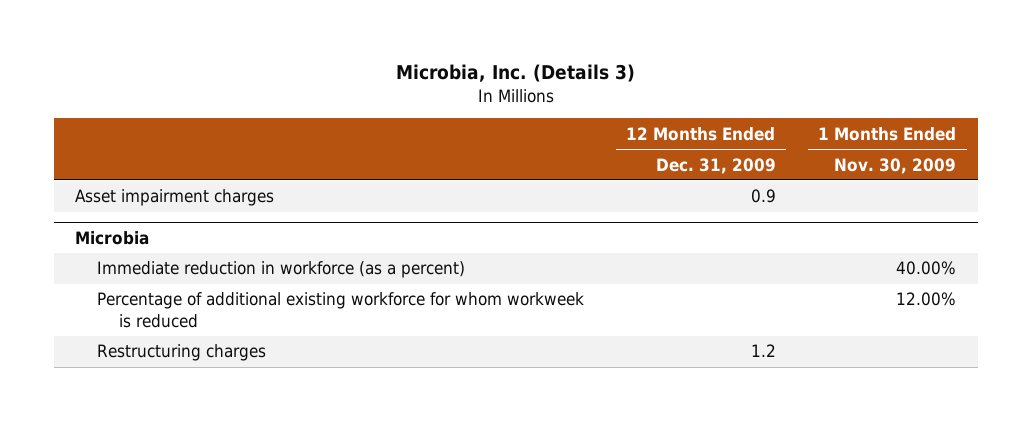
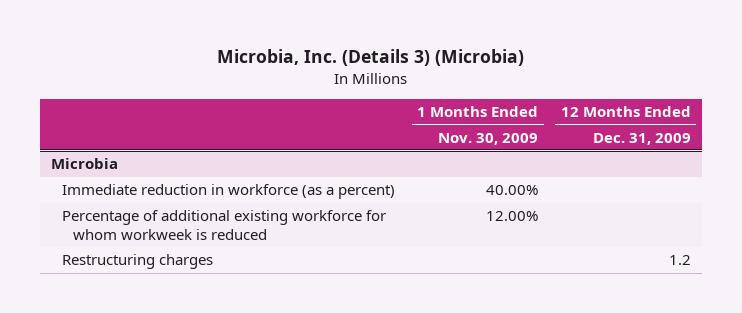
[395,64,635,83] Microbia, Inc. (Details 3) -> [217,49,525,67] Microbia, Inc. (Details 3) (Microbia)
[74,189,274,207] Asset impairment charges -> none

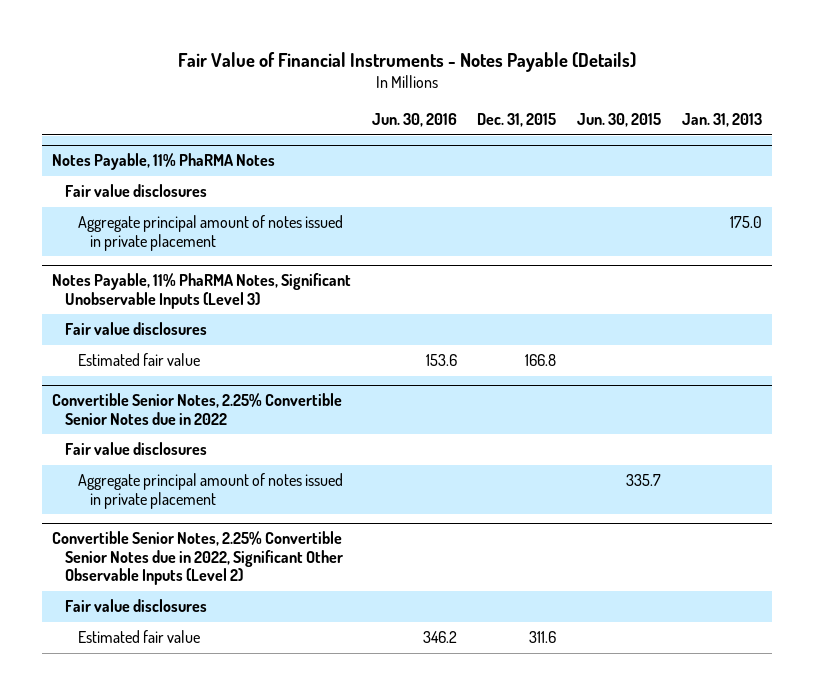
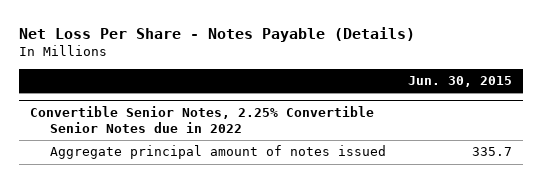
[177,51,636,72] Fair Value of Financial Instruments - Notes Payable (Details) -> [19,26,416,42] Net Loss Per Share - Notes Payable (Details)
[371,113,457,128] Jun. 30, 2016 -> none
[477,113,557,128] Dec. 31, 2015 -> none
[681,113,762,128] Jan. 31, 2013 -> none
[52,153,276,171] Notes Payable, 11% PhaRMA Notes -> none
[64,184,207,198] Fair value disclosures -> none
[77,215,343,251] Aggregate principal amount of notes issued in private placement -> none
[52,273,352,309] Notes Payable, 11% PhaRMA Notes, Significant Unobservable Inputs (Level 3) -> none
[64,322,207,336] Fair value disclosures -> none
[77,353,200,367] Estimated fair value -> none
[64,442,207,456] Fair value disclosures -> none
[52,531,343,586] Convertible Senior Notes, 2.25% Convertible Senior Notes due in 2022, Significant Other Observable Inputs (Level 2) -> none
[64,599,207,613] Fair value disclosures -> none
[77,630,200,644] Estimated fair value -> none
[77,473,343,509] Aggregate principal amount of notes issued in private placement -> [50,145,387,160] Aggregate principal amount of notes issued

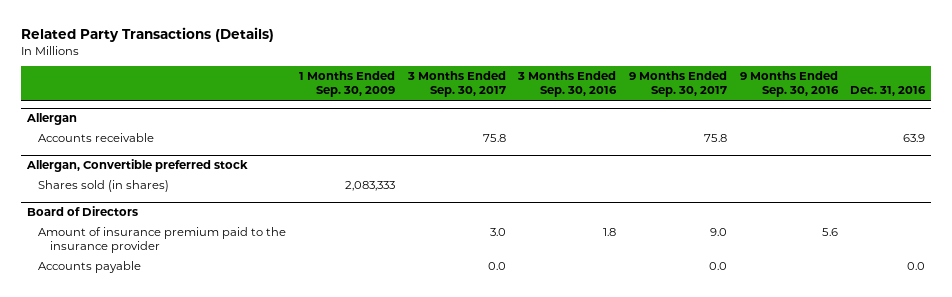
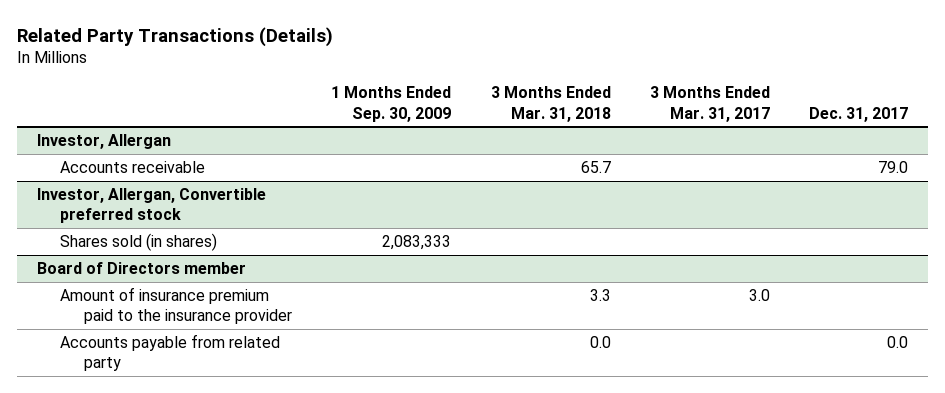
[406,71,506,98] 3 Months Ended Sep. 30, 2017 -> none
[517,71,618,98] 3 Months Ended Sep. 30, 2016 -> none
[628,71,727,98] 9 Months Ended Sep. 30, 2017 -> none
[739,71,839,98] 9 Months Ended Sep. 30, 2016 -> none
[850,86,927,97] Dec. 31, 2016 -> none
none -> [490,86,611,122] 3 Months Ended Mar. 31, 2018
none -> [649,86,770,122] 3 Months Ended Mar. 31, 2017
none -> [809,106,909,122] Dec. 31, 2017
[26,113,78,126] Allergan -> [36,134,171,150] Investor, Allergan
[26,159,249,173] Allergan, Convertible preferred stock -> [36,188,266,224] Investor, Allergan, Convertible preferred stock
[27,206,139,217] Board of Directors -> [36,262,246,275] Board of Directors member
[38,261,142,274] Accounts payable -> [60,334,281,372] Accounts payable from related party

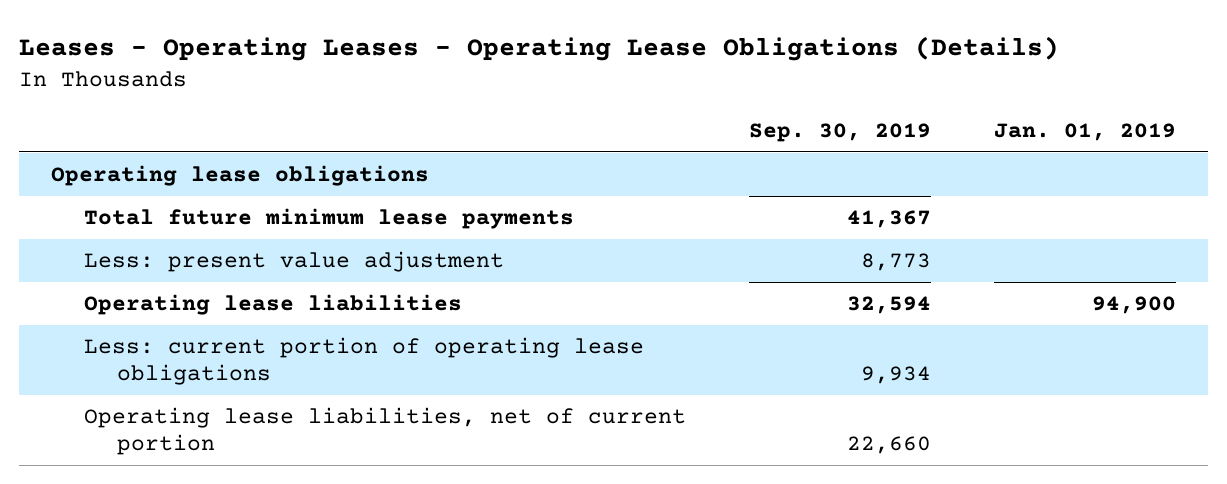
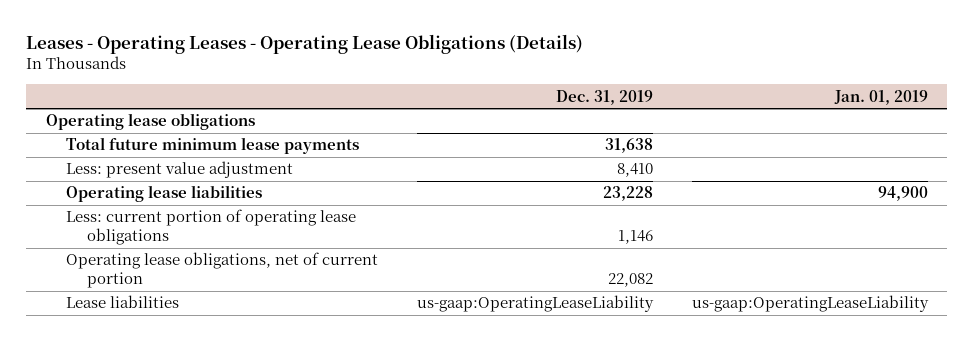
[748,122,931,142] Sep. 30, 2019 -> none
none -> [555,89,653,105] Dec. 31, 2019
[83,407,686,455] Operating lease liabilities, net of current portion -> [66,252,379,289] Operating lease obligations, net of current portion
none -> [66,295,180,309] Lease liabilities

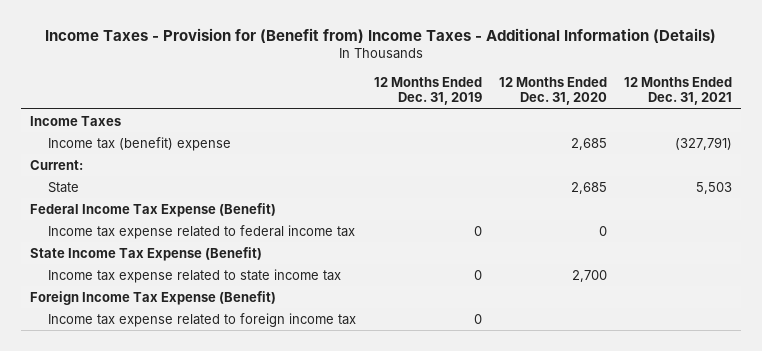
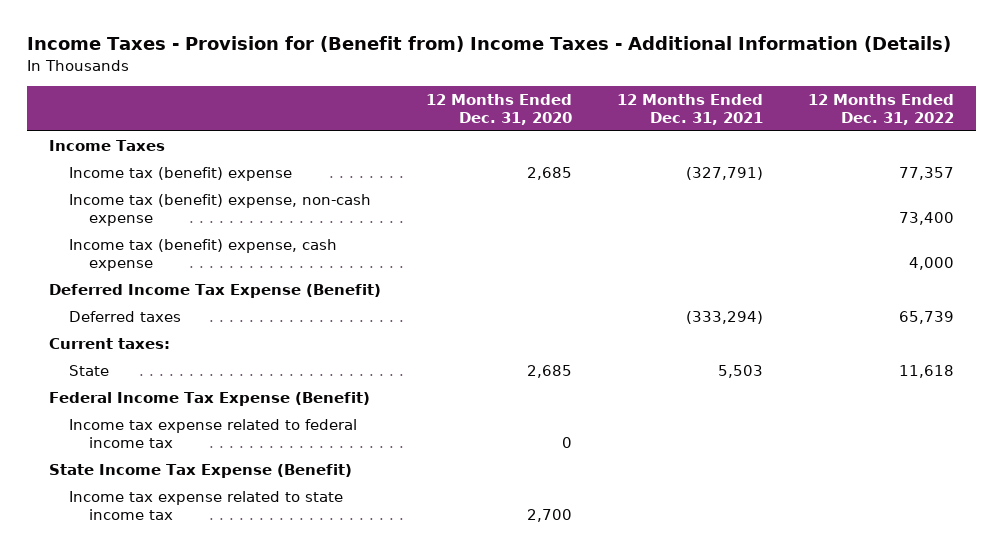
[373,77,482,106] 12 Months Ended Dec. 31, 2019 -> none
none -> [807,93,954,125] 12 Months Ended Dec. 31, 2022
none -> [68,193,371,227] Income tax (benefit) expense, non-cash expense
none -> [68,238,337,272] Income tax (benefit) expense, cash expense
none -> [49,283,382,298] Deferred Income Tax Expense (Benefit)
none -> [68,310,181,322] Deferred taxes
[29,159,83,170] Current: -> [49,337,171,349] Current taxes:
[29,290,276,305] Foreign Income Tax Expense (Benefit) -> none
[48,312,357,327] Income tax expense related to foreign income tax -> none

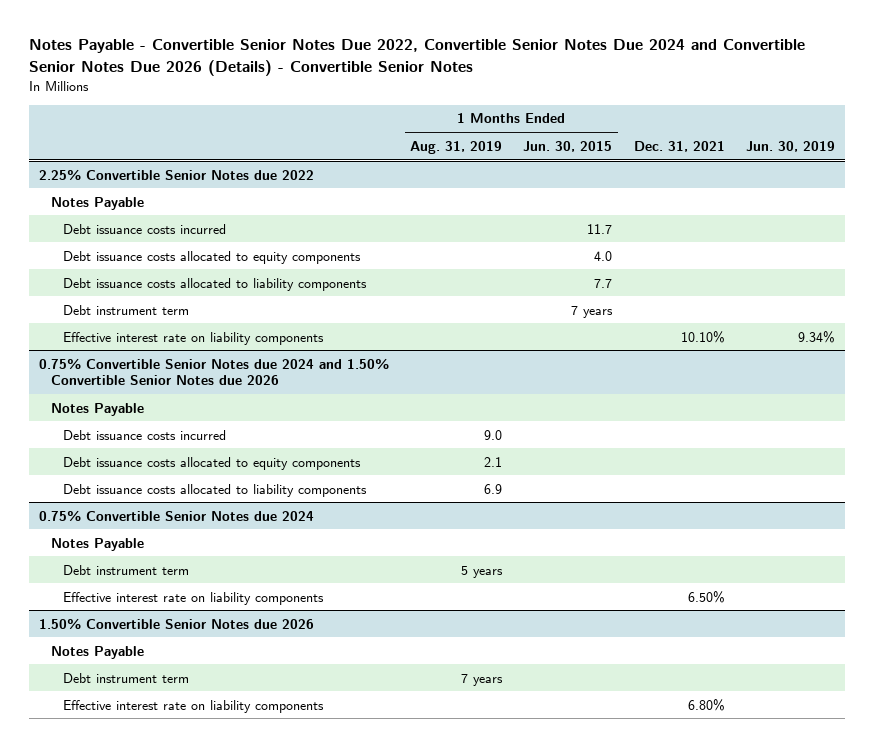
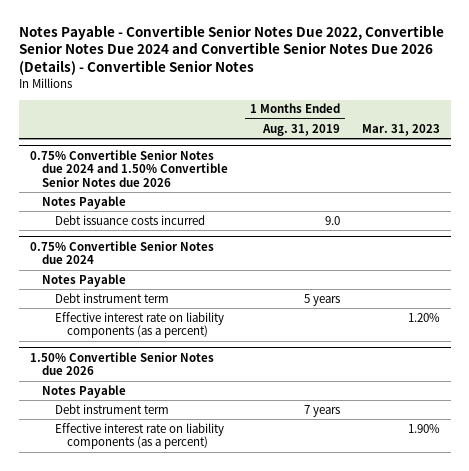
[523,140,613,152] Jun. 30, 2015 -> none
[633,140,725,152] Dec. 31, 2021 -> none
[745,140,835,152] Jun. 30, 2019 -> none
none -> [361,123,440,136] Mar. 31, 2023
[39,168,315,180] 2.25% Convertible Senior Notes due 2022 -> none
[51,196,145,210] Notes Payable -> none
[62,223,226,234] Debt issuance costs incurred -> none
[62,250,361,264] Debt issuance costs allocated to equity components -> none
[62,277,367,291] Debt issuance costs allocated to liability components -> none
[62,304,189,315] Debt instrument term -> none
[62,331,324,345] Effective interest rate on liability components -> none
[62,456,361,470] Debt issuance costs allocated to equity components -> none
[62,483,367,497] Debt issuance costs allocated to liability components -> none
[62,591,324,605] Effective interest rate on liability components -> [54,311,224,339] Effective interest rate on liability components (as a percent)
[62,699,324,713] Effective interest rate on liability components -> [54,422,224,450] Effective interest rate on liability components (as a percent)

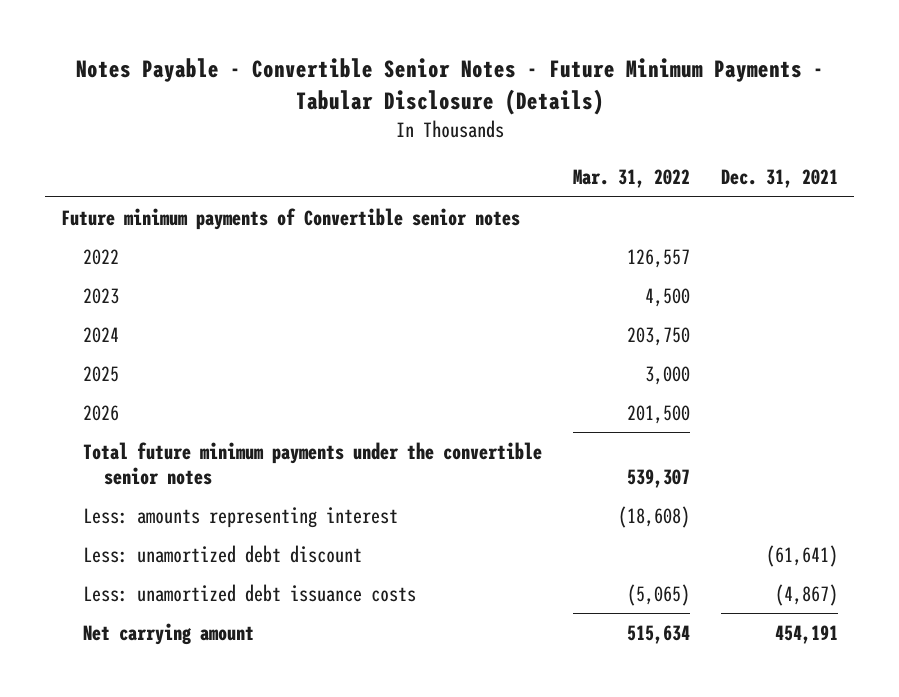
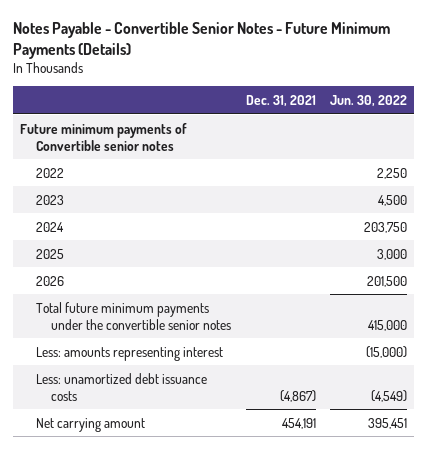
[75,58,824,116] Notes Payable - Convertible Senior Notes - Future Minimum Payments - Tabular Disclosure (Details) -> [12,21,390,59] Notes Payable - Convertible Senior Notes - Future Minimum Payments (Details)
[572,169,690,189] Mar. 31, 2022 -> none
none -> [329,94,407,107] Jun. 30, 2022
[82,544,362,563] Less: unamortized debt discount -> none

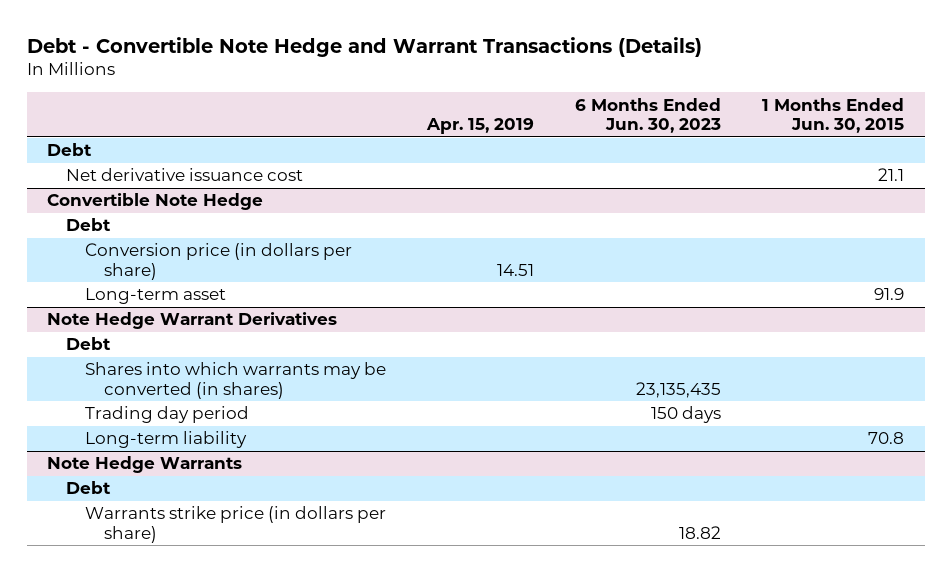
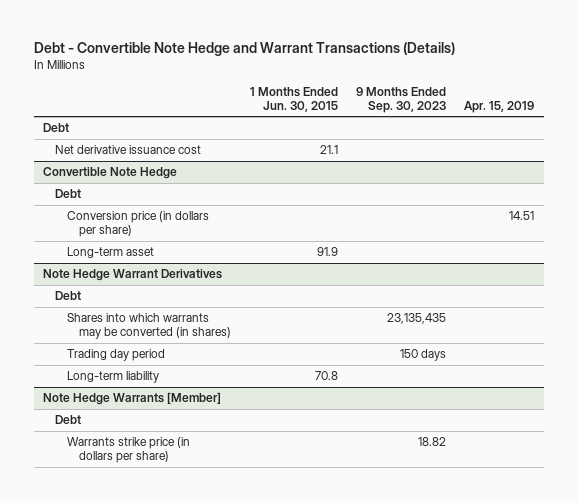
[575,97,722,134] 6 Months Ended Jun. 30, 2023 -> none
none -> [356,86,447,113] 9 Months Ended Sep. 30, 2023
[47,456,243,474] Note Hedge Warrants -> [43,392,222,406] Note Hedge Warrants [Member]

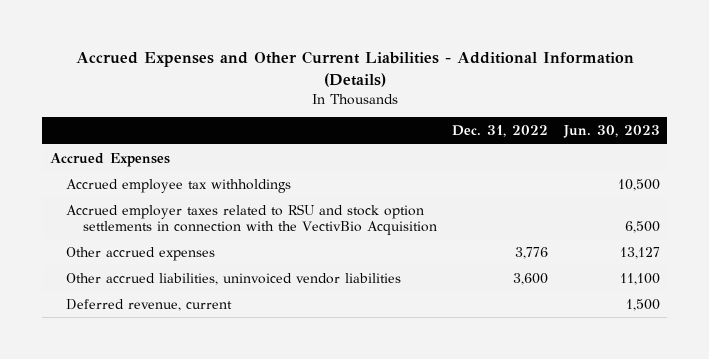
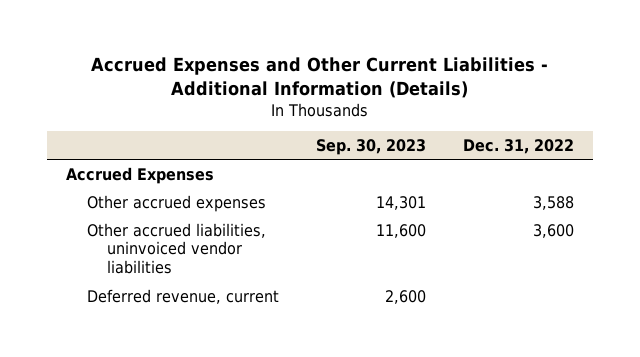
[562,125,660,139] Jun. 30, 2023 -> none
none -> [315,138,426,155] Sep. 30, 2023
[66,178,292,193] Accrued employee tax withholdings -> none
[66,203,437,235] Accrued employer taxes related to RSU and stock option settlements in connection with the VectivBio Acquisition -> none
[515,246,549,259] 3,776 -> [533,195,575,210] 3,588

